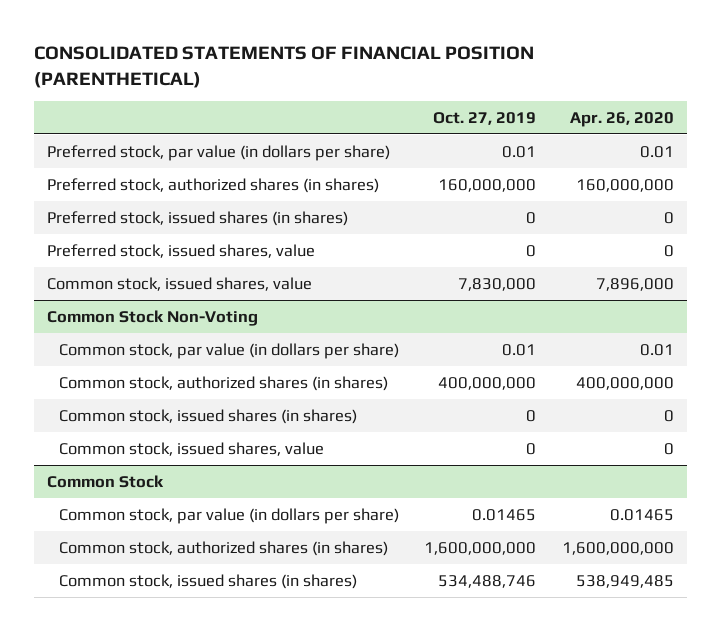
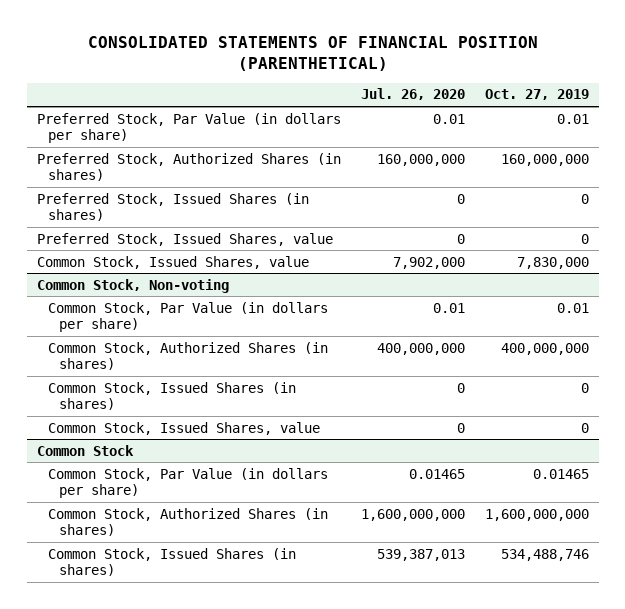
[569,111,674,127] Apr. 26, 2020 -> none
none -> [360,88,465,101] Jul. 26, 2020
[46,144,390,161] Preferred stock, par value (in dollars per share) -> [36,112,341,144] Preferred Stock, Par Value (in dollars per share)
[46,177,379,193] Preferred stock, authorized shares (in shares) -> [36,152,341,182] Preferred Stock, Authorized Shares (in shares)
[46,210,348,226] Preferred stock, issued shares (in shares) -> [36,192,309,222] Preferred Stock, Issued Shares (in shares)
[46,243,315,258] Preferred stock, issued shares, value -> [36,232,333,246] Preferred Stock, Issued Shares, value
[46,276,312,291] Common stock, issued shares, value -> [36,255,309,269] Common Stock, Issued Shares, value
[46,309,258,326] Common Stock Non-Voting -> [36,278,229,293] Common Stock, Non-voting
[58,342,399,359] Common stock, par value (in dollars per share) -> [47,301,328,333] Common Stock, Par Value (in dollars per share)
[58,375,388,391] Common stock, authorized shares (in shares) -> [47,341,328,371] Common Stock, Authorized Shares (in shares)
[58,408,357,424] Common stock, issued shares (in shares) -> [47,381,296,411] Common Stock, Issued Shares (in shares)
[58,441,324,456] Common stock, issued shares, value -> [47,421,320,435] Common Stock, Issued Shares, value
[58,507,399,524] Common stock, par value (in dollars per share) -> [47,467,328,499] Common Stock, Par Value (in dollars per share)
[58,540,388,556] Common stock, authorized shares (in shares) -> [47,507,328,537] Common Stock, Authorized Shares (in shares)
[58,573,357,589] Common stock, issued shares (in shares) -> [47,547,296,577] Common Stock, Issued Shares (in shares)

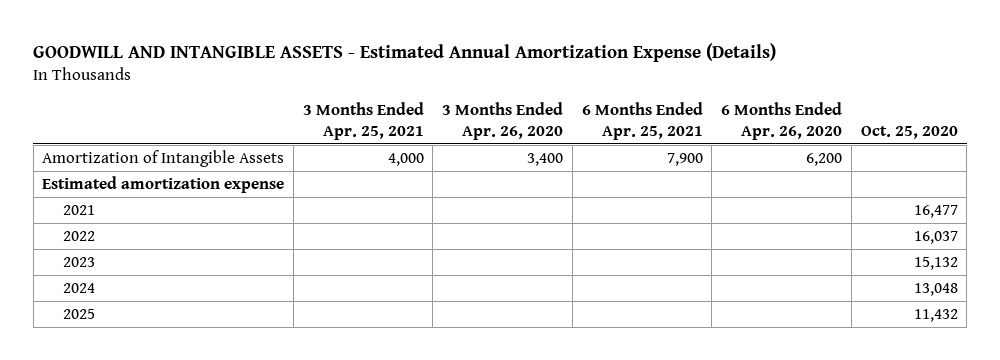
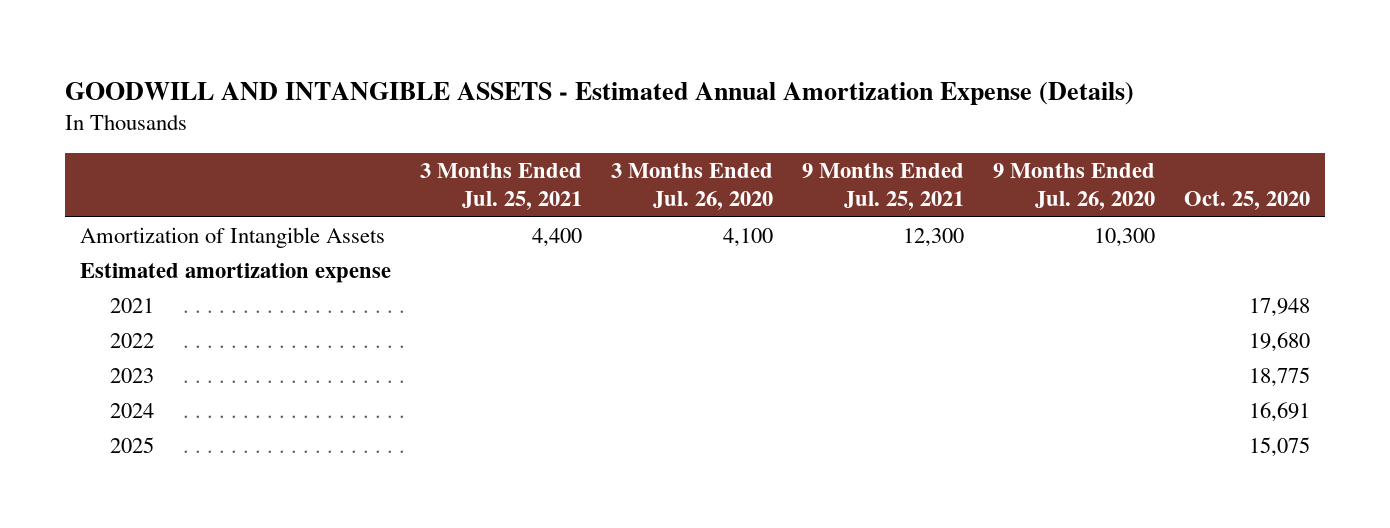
[302,102,424,140] 3 Months Ended Apr. 25, 2021 -> none
[442,102,564,140] 3 Months Ended Apr. 26, 2020 -> none
[581,102,703,140] 6 Months Ended Apr. 25, 2021 -> none
[721,102,843,140] 6 Months Ended Apr. 26, 2020 -> none
none -> [419,162,582,211] 3 Months Ended Jul. 25, 2021
none -> [610,162,773,211] 3 Months Ended Jul. 26, 2020
none -> [802,162,965,211] 9 Months Ended Jul. 25, 2021
none -> [993,162,1156,211] 9 Months Ended Jul. 26, 2020
[913,205,958,219] 16,477 -> [1249,298,1311,318] 17,948
[913,231,958,245] 16,037 -> [1249,332,1311,353] 19,680
[913,257,958,271] 15,132 -> [1249,367,1311,388] 18,775
[913,283,958,297] 13,048 -> [1249,402,1311,423] 16,691
[913,309,958,323] 11,432 -> [1249,437,1311,458] 15,075

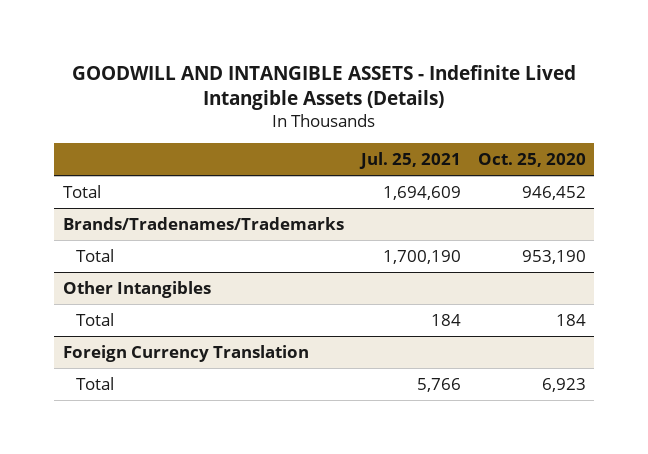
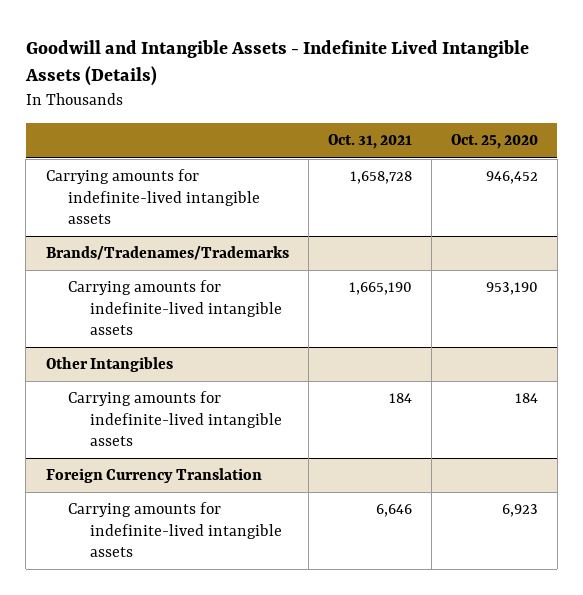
[72,64,577,110] GOODWILL AND INTANGIBLE ASSETS - Indefinite Lived Intangible Assets (Details) -> [24,39,529,87] Goodwill and Intangible Assets - Indefinite Lived Intangible Assets (Details)
[358,152,461,170] Jul. 25, 2021 -> none
none -> [327,134,412,150] Oct. 31, 2021
[62,184,101,198] Total -> [45,169,260,224] Carrying amounts for indefinite-lived intangible assets
[76,248,115,262] Total -> [67,280,283,335] Carrying amounts for indefinite-lived intangible assets
[76,312,115,326] Total -> [67,391,283,446] Carrying amounts for indefinite-lived intangible assets
[76,376,115,390] Total -> [67,502,283,557] Carrying amounts for indefinite-lived intangible assets

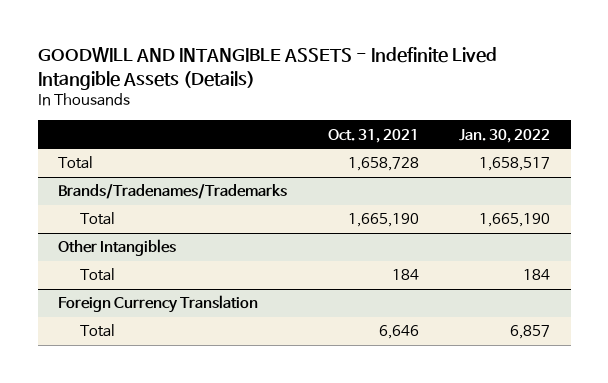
[24,39,529,87] Goodwill and Intangible Assets - Indefinite Lived Intangible Assets (Details) -> [37,47,497,90] GOODWILL AND INTANGIBLE ASSETS - Indefinite Lived Intangible Assets (Details)
[450,134,538,150] Oct. 25, 2020 -> none
none -> [459,128,551,143] Jan. 30, 2022
[45,169,260,224] Carrying amounts for indefinite-lived intangible assets -> [58,156,94,170] Total
[67,280,283,335] Carrying amounts for indefinite-lived intangible assets -> [80,212,116,226] Total
[67,391,283,446] Carrying amounts for indefinite-lived intangible assets -> [80,268,116,282] Total
[67,502,283,557] Carrying amounts for indefinite-lived intangible assets -> [80,324,116,338] Total

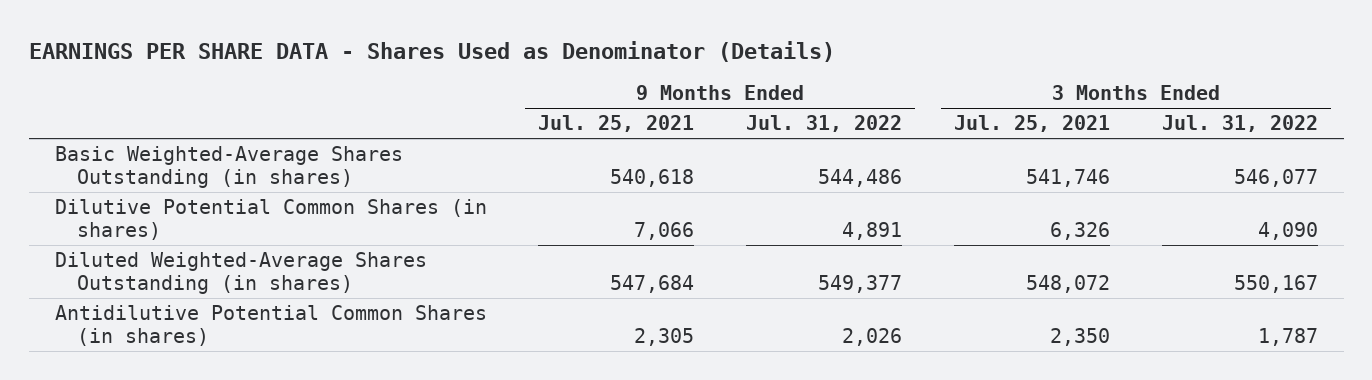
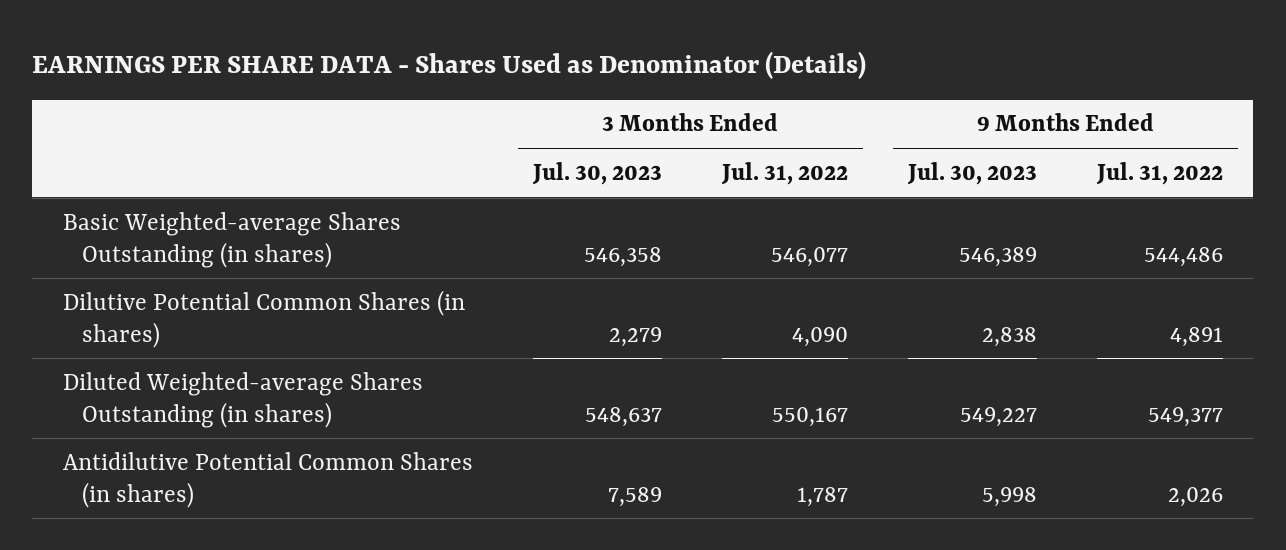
[538,115,695,133] Jul. 25, 2021 -> none
[953,115,1110,133] Jul. 25, 2021 -> none
none -> [531,161,662,185] Jul. 30, 2023
none -> [907,161,1038,185] Jul. 30, 2023
[54,146,403,188] Basic Weighted-Average Shares Outstanding (in shares) -> [62,211,401,268] Basic Weighted-average Shares Outstanding (in shares)
[54,252,427,294] Diluted Weighted-Average Shares Outstanding (in shares) -> [62,371,423,428] Diluted Weighted-average Shares Outstanding (in shares)

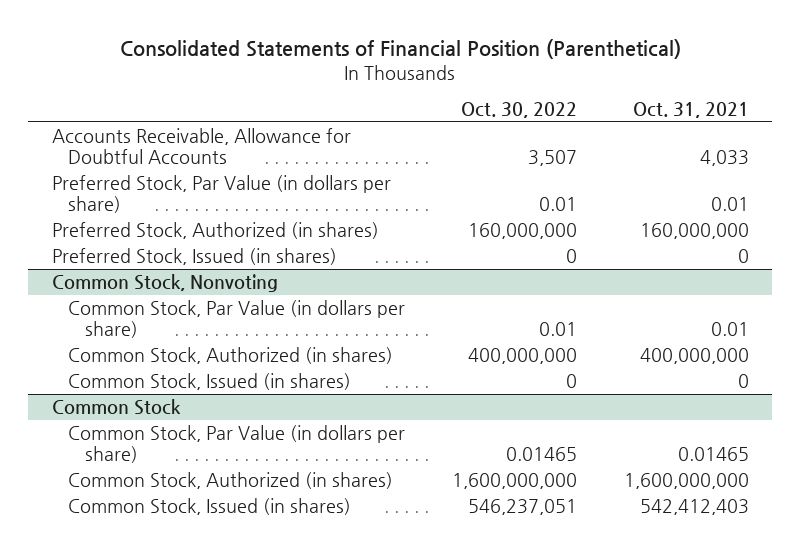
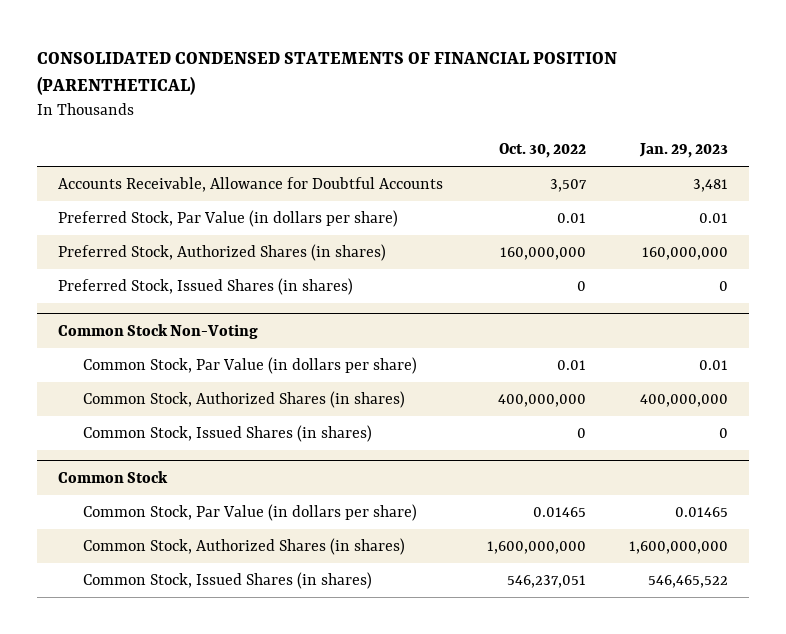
[120,39,682,60] Consolidated Statements of Financial Position (Parenthetical) -> [36,51,617,95] CONSOLIDATED CONDENSED STATEMENTS OF FINANCIAL POSITION (PARENTHETICAL)
[632,101,749,118] Oct. 31, 2021 -> none
none -> [638,143,728,159] Jan. 29, 2023
[51,221,379,239] Preferred Stock, Authorized (in shares) -> [58,244,387,262] Preferred Stock, Authorized Shares (in shares)
[51,247,337,265] Preferred Stock, Issued (in shares) -> [58,278,354,296] Preferred Stock, Issued Shares (in shares)
[51,273,278,292] Common Stock, Nonvoting -> [58,323,259,339] Common Stock Non-Voting
[68,346,394,364] Common Stock, Authorized (in shares) -> [82,391,405,409] Common Stock, Authorized Shares (in shares)
[68,372,352,390] Common Stock, Issued (in shares) -> [82,425,372,443] Common Stock, Issued Shares (in shares)
[68,471,394,489] Common Stock, Authorized (in shares) -> [82,538,405,556] Common Stock, Authorized Shares (in shares)
[68,497,352,515] Common Stock, Issued (in shares) -> [82,572,372,590] Common Stock, Issued Shares (in shares)

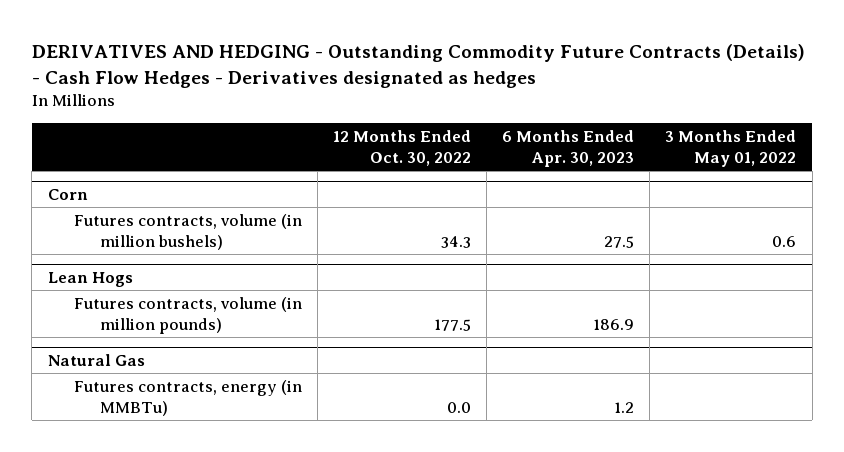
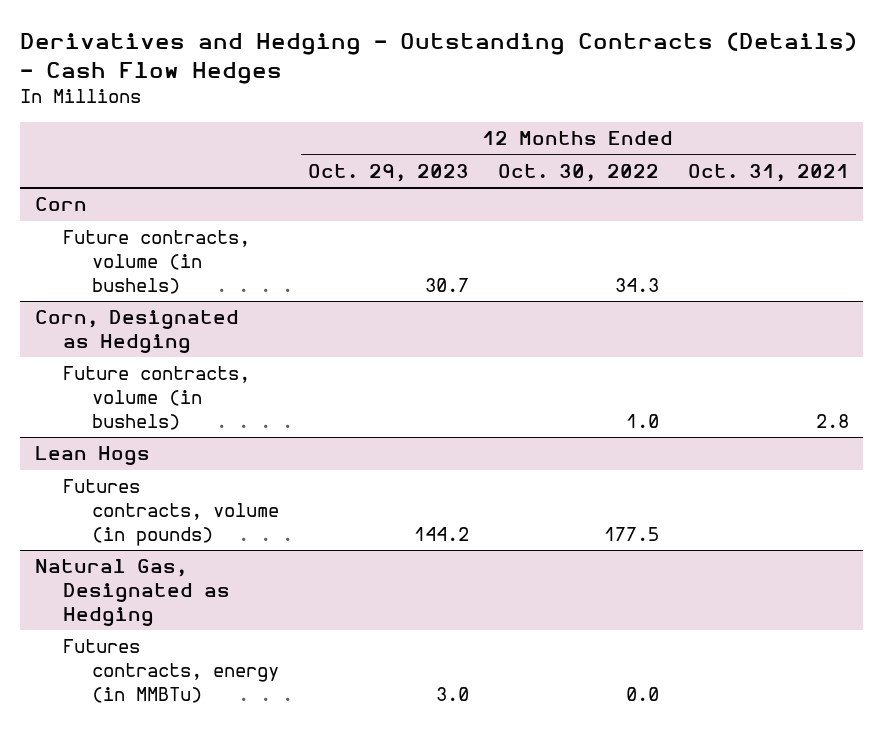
[31,43,805,88] DERIVATIVES AND HEDGING - Outstanding Commodity Future Contracts (Details) - Cash Flow Hedges - Derivatives designated as hedges -> [20,32,858,85] Derivatives and Hedging - Outstanding Contracts (Details) - Cash Flow Hedges
[502,129,635,168] 6 Months Ended Apr. 30, 2023 -> none
[665,129,797,168] 3 Months Ended May 01, 2022 -> none
none -> [307,164,469,183] Oct. 29, 2023
none -> [687,164,849,183] Oct. 31, 2021
[73,213,302,251] Futures contracts, volume (in million bushels) -> [63,230,251,294] Future contracts, volume (in bushels)
none -> [34,310,239,354] Corn, Designated as Hedging
none -> [63,366,251,430] Future contracts, volume (in bushels)
[47,354,145,367] Natural Gas -> none
[73,296,302,335] Futures contracts, volume (in million pounds) -> [63,479,279,546] Futures contracts, volume (in pounds)
none -> [34,559,231,626] Natural Gas, Designated as Hedging

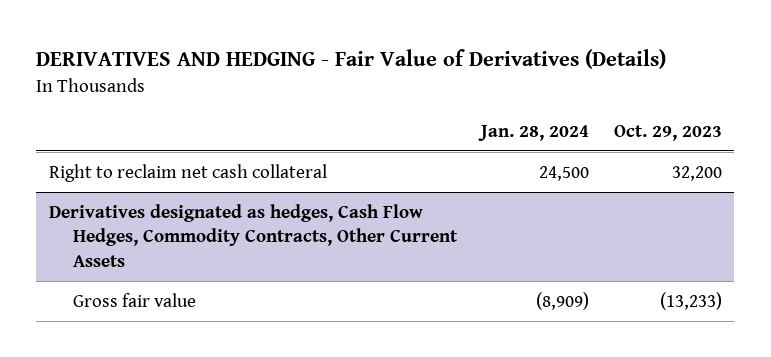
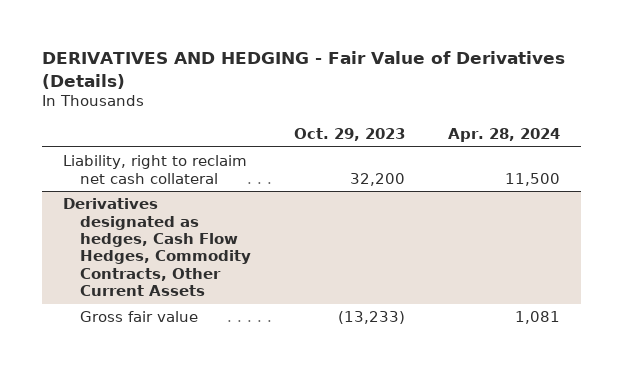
[478,124,590,141] Jan. 28, 2024 -> none
none -> [447,127,560,142] Apr. 28, 2024
[48,163,327,182] Right to reclaim net cash collateral -> [63,155,248,184] Liability, right to reclaim net cash collateral

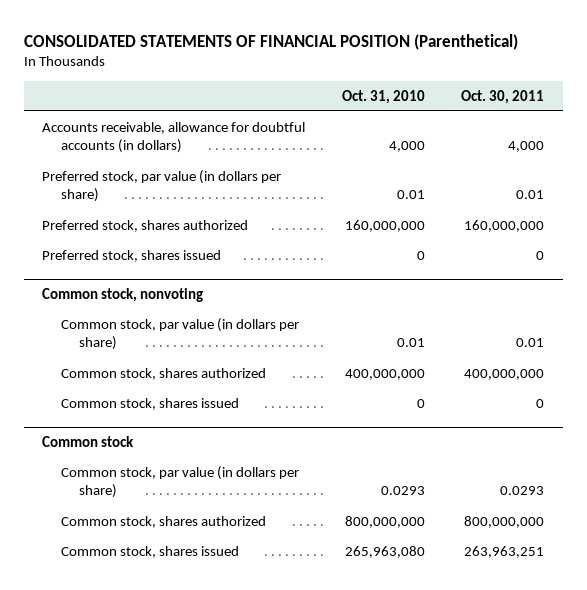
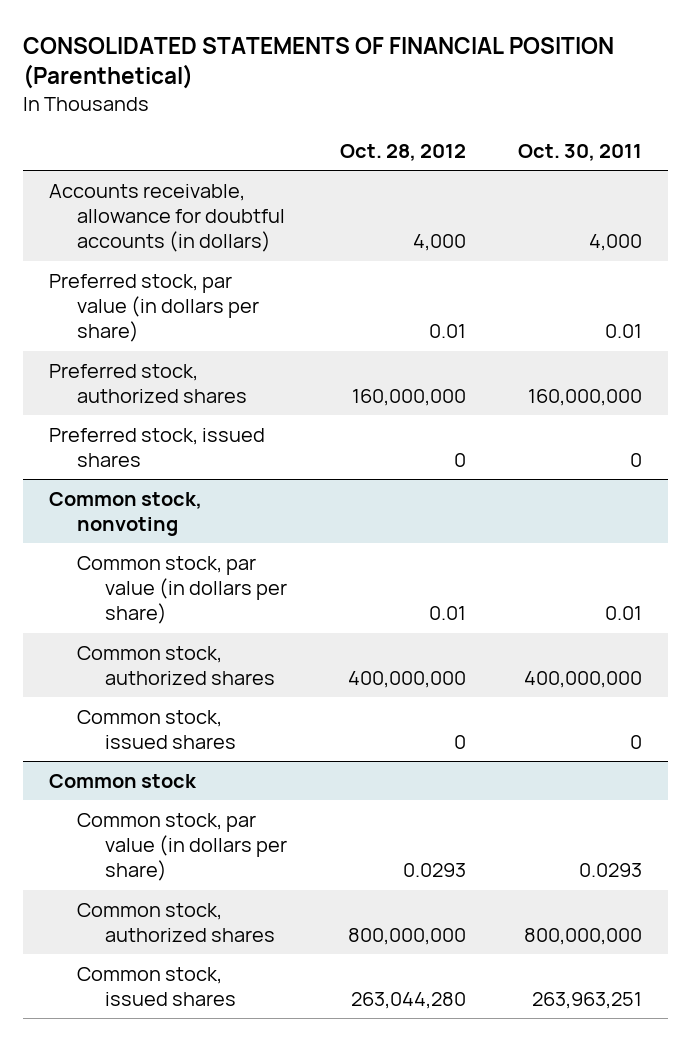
[341,89,425,104] Oct. 31, 2010 -> none
none -> [339,143,466,161] Oct. 28, 2012
[42,219,249,232] Preferred stock, shares authorized -> [49,363,248,404] Preferred stock, authorized shares
[42,249,222,262] Preferred stock, shares issued -> [49,427,266,468] Preferred stock, issued shares
[60,367,266,380] Common stock, shares authorized -> [77,645,276,686] Common stock, authorized shares
[60,397,239,410] Common stock, shares issued -> [77,709,237,750] Common stock, issued shares
[60,515,266,528] Common stock, shares authorized -> [77,902,276,943] Common stock, authorized shares
[60,545,239,558] Common stock, shares issued -> [77,966,237,1007] Common stock, issued shares

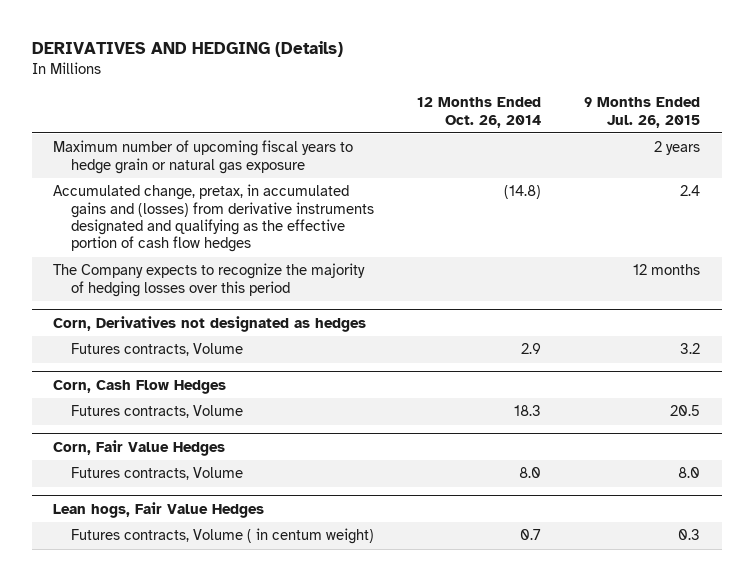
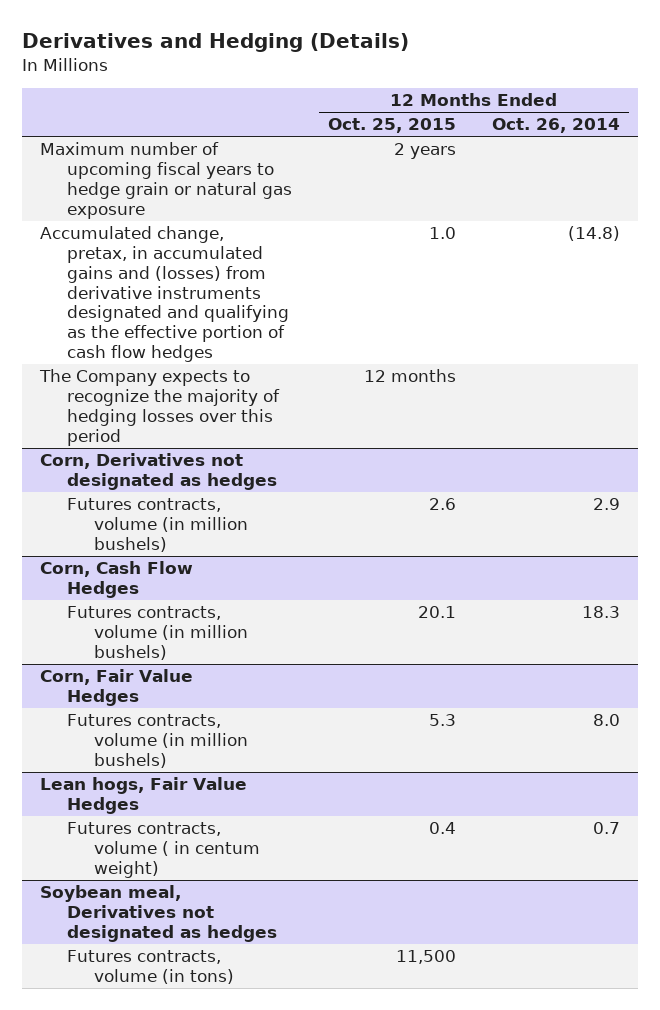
[31,41,343,58] DERIVATIVES AND HEDGING (Details) -> [22,33,410,53] Derivatives and Hedging (Details)
[584,97,701,128] 9 Months Ended Jul. 26, 2015 -> none
none -> [328,118,457,134] Oct. 25, 2015
[70,343,243,357] Futures contracts, Volume -> [66,498,248,552] Futures contracts, volume (in million bushels)
[70,405,243,419] Futures contracts, Volume -> [66,606,248,660] Futures contracts, volume (in million bushels)
[70,467,243,481] Futures contracts, Volume -> [66,714,248,768] Futures contracts, volume (in million bushels)
[70,528,374,545] Futures contracts, Volume ( in centum weight) -> [66,822,260,878] Futures contracts, volume ( in centum weight)
none -> [40,885,277,942] Soybean meal, Derivatives not designated as hedges
none -> [66,950,234,985] Futures contracts, volume (in tons)

